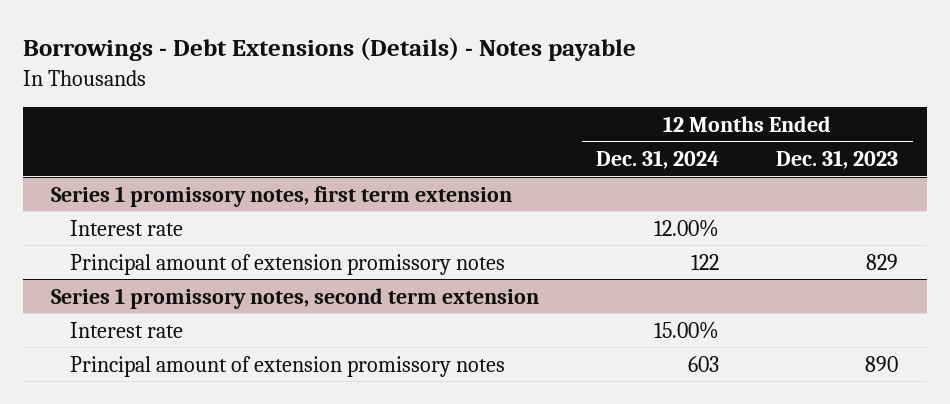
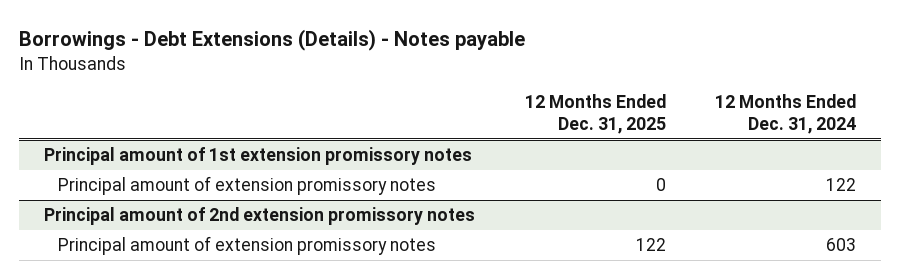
[776,150,899,170] Dec. 31, 2023 -> none
none -> [524,94,666,134] 12 Months Ended Dec. 31, 2025
[69,219,183,236] Interest rate -> none
[51,185,513,207] Series 1 promissory notes, first term extension -> [43,147,472,166] Principal amount of 1st extension promissory notes
[69,321,183,338] Interest rate -> none
[51,287,540,309] Series 1 promissory notes, second term extension -> [43,207,475,226] Principal amount of 2nd extension promissory notes

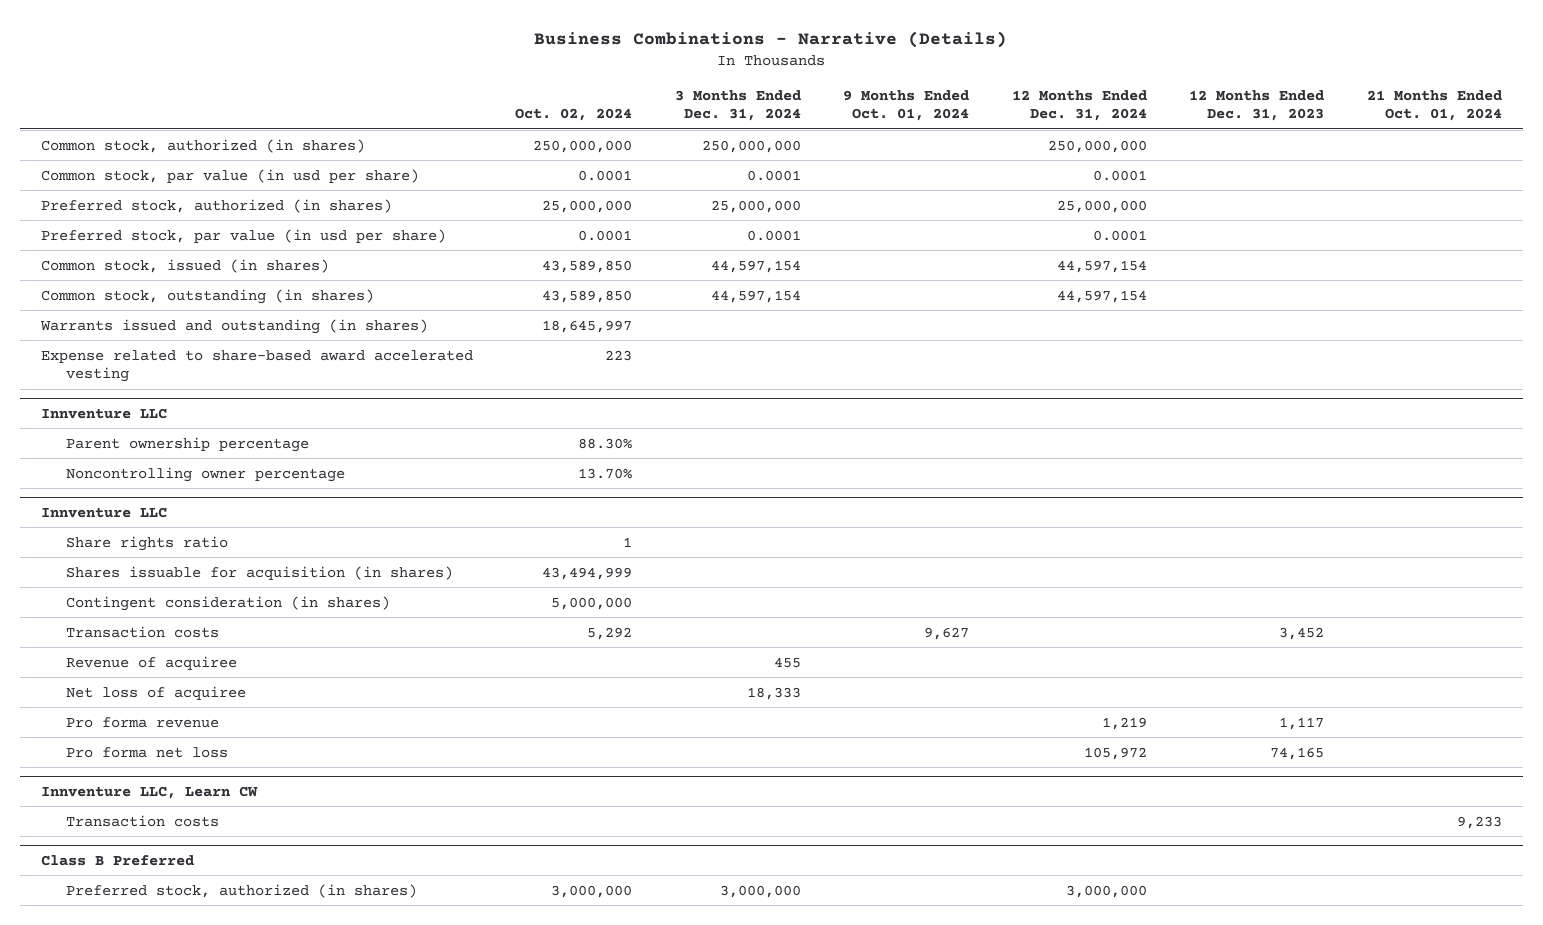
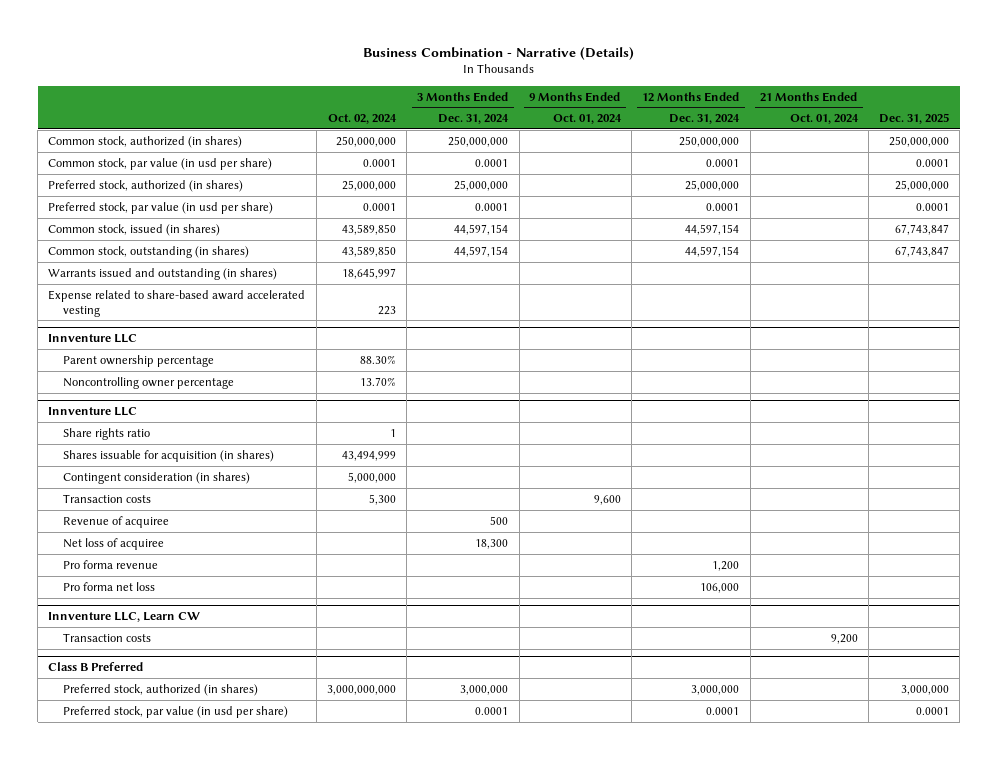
[534,30,1008,48] Business Combinations - Narrative (Details) -> [362,46,634,60] Business Combination - Narrative (Details)
[1189,89,1325,122] 12 Months Ended Dec. 31, 2023 -> none
none -> [879,113,950,125] Dec. 31, 2025
[587,626,633,640] 5,292 -> [368,493,396,505] 5,300
[924,626,970,640] 9,627 -> [593,494,621,505] 9,600
[773,656,801,668] 455 -> [490,515,509,525] 500
[746,686,801,700] 18,333 -> [475,538,509,549] 18,300
[1101,716,1147,730] 1,219 -> [712,560,740,571] 1,200
[1083,746,1147,760] 105,972 -> [700,582,740,593] 106,000
[1456,815,1502,829] 9,233 -> [830,633,858,644] 9,200
[551,884,633,898] 3,000,000 -> [326,684,396,695] 3,000,000,000
none -> [63,705,289,718] Preferred stock, par value (in usd per share)

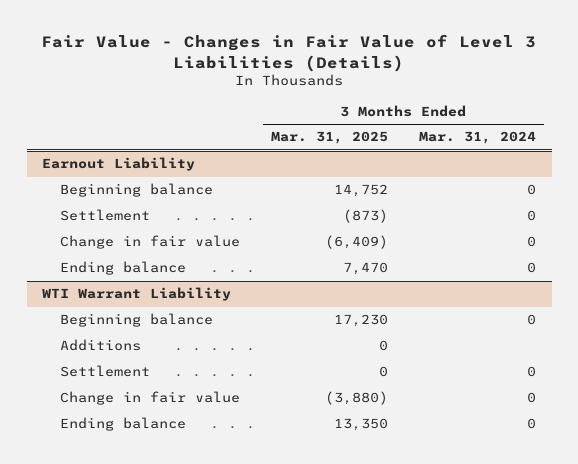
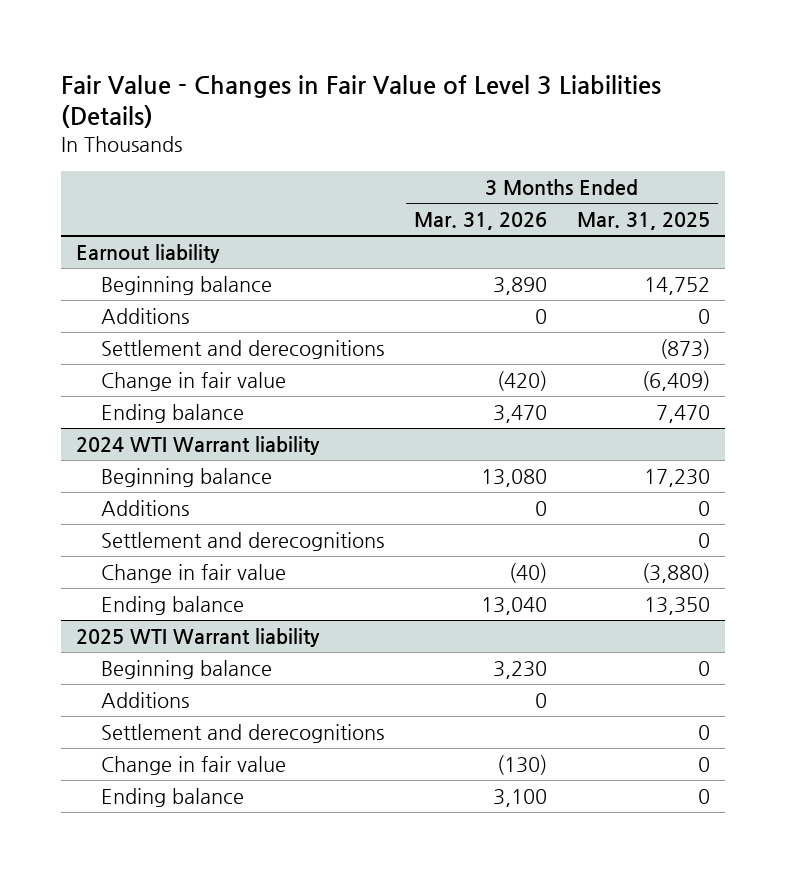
[418,131,536,145] Mar. 31, 2024 -> none
none -> [413,212,547,231] Mar. 31, 2026
[42,157,196,172] Earnout Liability -> [76,244,221,264] Earnout liability
none -> [100,308,189,325] Additions
[59,209,150,222] Settlement -> [100,340,384,360] Settlement and derecognitions
[42,287,232,302] WTI Warrant Liability -> [76,436,321,456] 2024 WTI Warrant liability
[59,365,150,378] Settlement -> [100,532,384,552] Settlement and derecognitions
none -> [76,628,321,648] 2025 WTI Warrant liability
none -> [100,660,272,680] Beginning balance
none -> [100,692,189,709] Additions
none -> [100,724,384,744] Settlement and derecognitions
none -> [100,756,286,776] Change in fair value
none -> [100,788,244,808] Ending balance

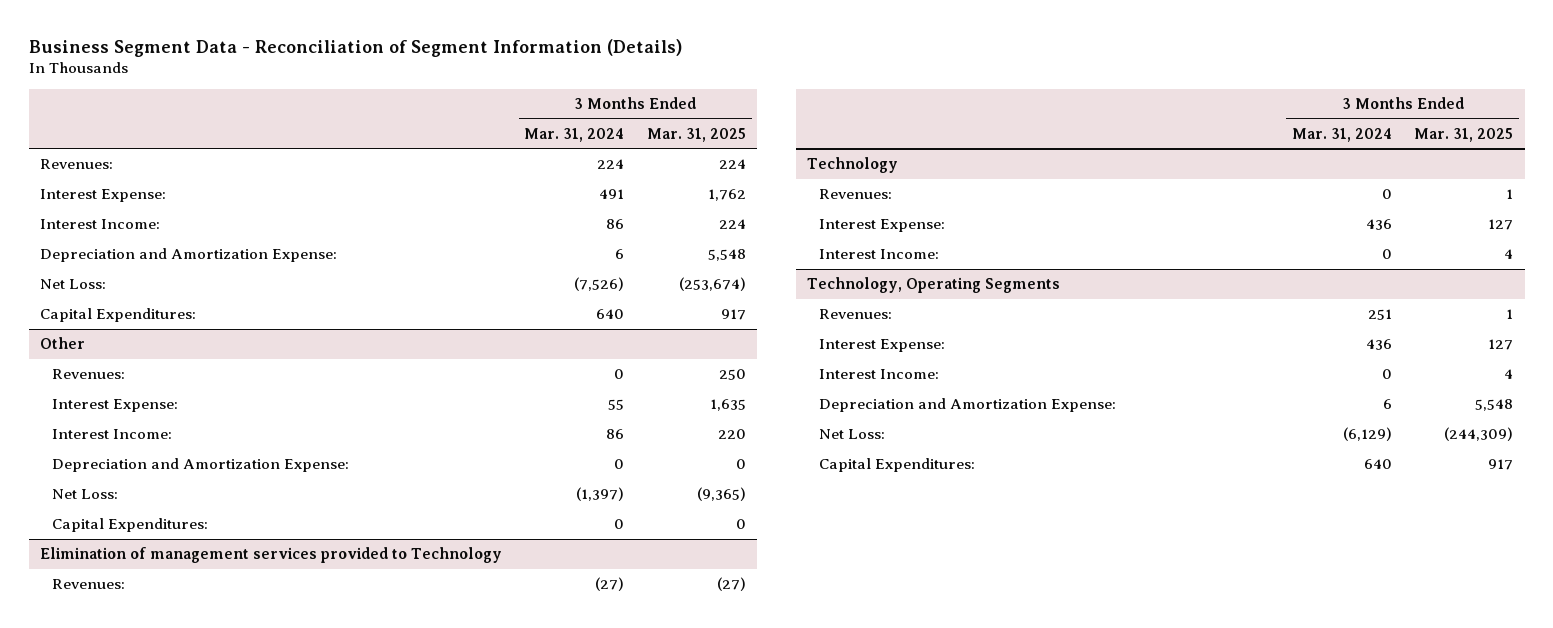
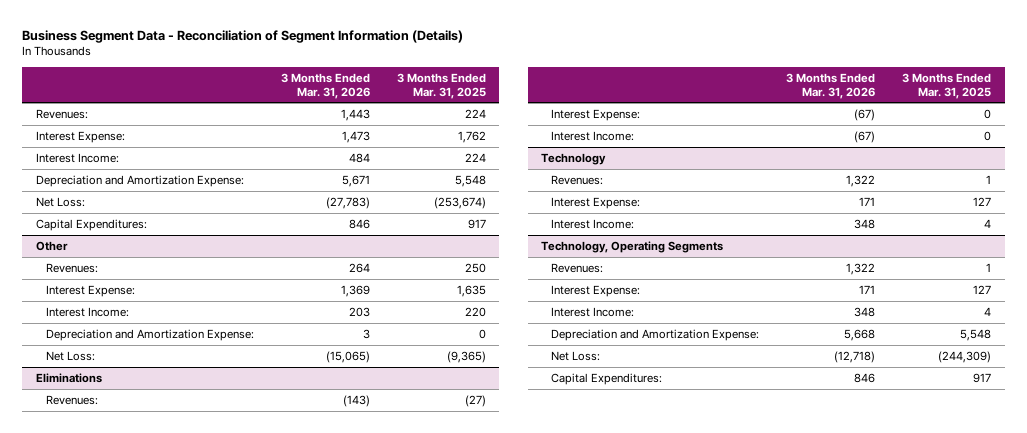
[524,127,625,142] Mar. 31, 2024 -> none
none -> [280,72,370,99] 3 Months Ended Mar. 31, 2026
[51,518,208,533] Capital Expenditures: -> none
[39,547,502,564] Elimination of management services provided to Technology -> [36,372,103,383] Eliminations
none -> [550,108,640,121] Interest Expense:
none -> [550,130,634,141] Interest Income:

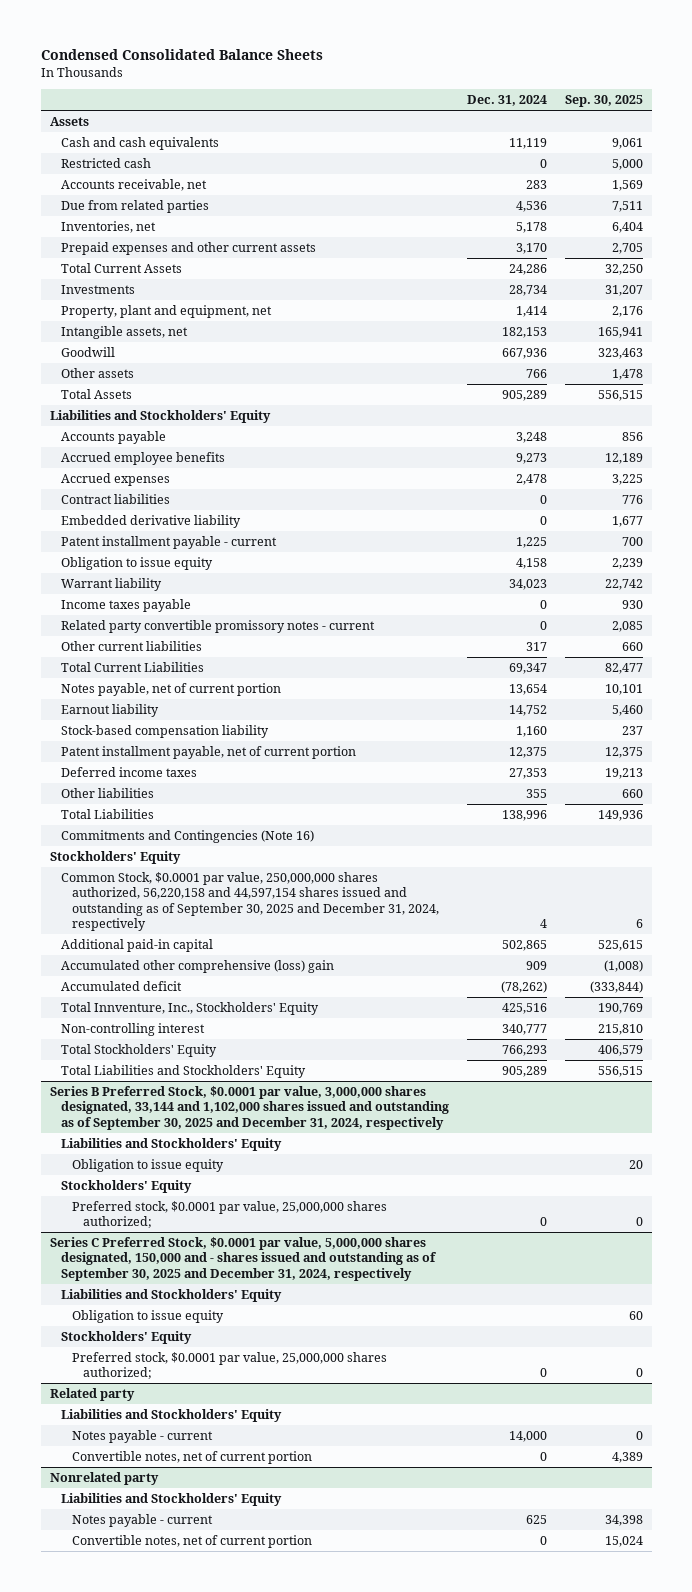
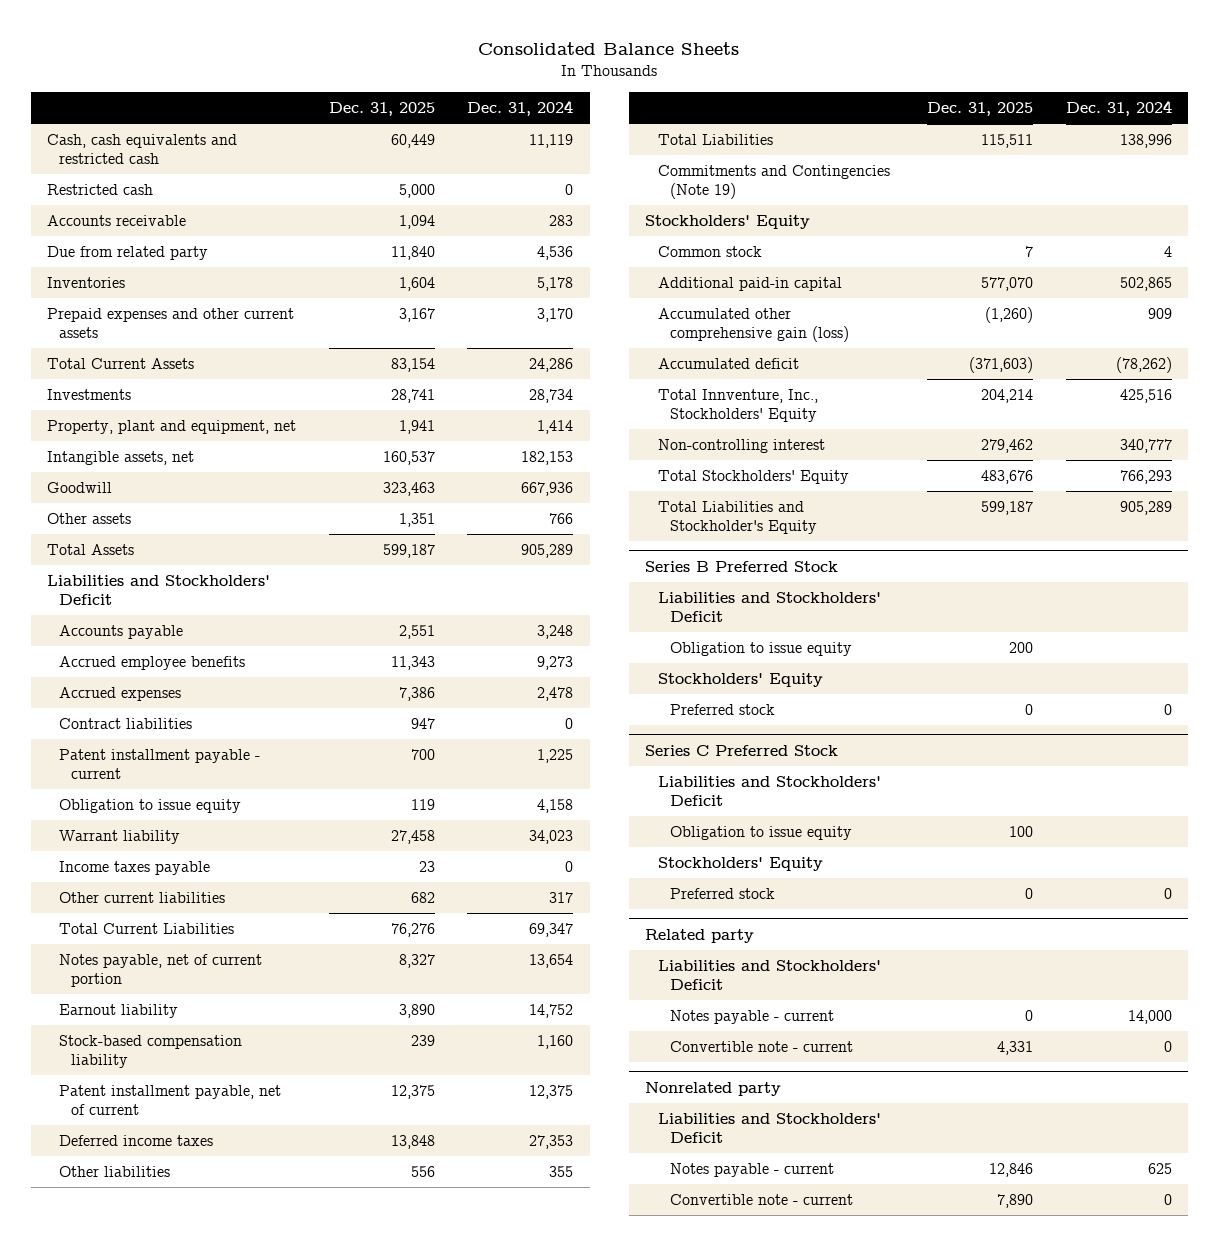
[40,48,323,60] Condensed Consolidated Balance Sheets -> [478,41,740,55] Consolidated Balance Sheets
[564,94,643,107] Sep. 30, 2025 -> none
none -> [328,101,435,116] Dec. 31, 2025
[49,116,89,126] Assets -> none
[60,136,219,150] Cash and cash equivalents -> [46,134,237,165] Cash, cash equivalents and restricted cash
[60,178,207,191] Accounts receivable, net -> [46,215,186,227] Accounts receivable
[60,199,209,213] Due from related parties -> [46,246,208,261] Due from related party
[60,220,156,233] Inventories, net -> [46,277,125,289] Inventories
[49,409,271,423] Liabilities and Stockholders' Equity -> [46,575,270,606] Liabilities and Stockholders' Deficit
[60,514,241,528] Embedded derivative liability -> none
[60,619,375,633] Related party convertible promissory notes - current -> none
[60,745,356,759] Patent installment payable, net of current portion -> [59,1085,282,1116] Patent installment payable, net of current
[60,829,314,843] Commitments and Contingencies (Note 16) -> [657,165,890,200] Commitments and Contingencies (Note 19)
[60,871,439,932] Common Stock, $0.0001 par value, 250,000,000 shares authorized, 56,220,158 and 44,597,154 shares issued and outstanding as of September 30, 2025 and December 31, 2024, respectively -> [657,246,762,258] Common stock
[60,959,334,973] Accumulated other comprehensive (loss) gain -> [657,308,849,343] Accumulated other comprehensive gain (loss)
[60,1064,306,1078] Total Liabilities and Stockholders' Equity -> [657,501,817,535] Total Liabilities and Stockholder's Equity
[49,1085,449,1130] Series B Preferred Stock, $0.0001 par value, 3,000,000 shares designated, 33,144 and 1,102,000 shares issued and outstanding as of September 30, 2025 and December 31, 2024, respectively -> [645,560,839,572] Series B Preferred Stock
[60,1137,282,1151] Liabilities and Stockholders' Equity -> [657,592,881,623] Liabilities and Stockholders' Deficit
[71,1200,387,1229] Preferred stock, $0.0001 par value, 25,000,000 shares authorized; -> [669,704,775,716] Preferred stock
[49,1236,437,1281] Series C Preferred Stock, $0.0001 par value, 5,000,000 shares designated, 150,000 and - shares issued and outstanding as of September 30, 2025 and December 31, 2024, respectively -> [645,744,839,756] Series C Preferred Stock
[60,1288,282,1302] Liabilities and Stockholders' Equity -> [657,776,881,807] Liabilities and Stockholders' Deficit
[71,1351,387,1380] Preferred stock, $0.0001 par value, 25,000,000 shares authorized; -> [669,888,775,900] Preferred stock
[60,1408,282,1422] Liabilities and Stockholders' Equity -> [657,960,881,991] Liabilities and Stockholders' Deficit
[71,1450,312,1464] Convertible notes, net of current portion -> none
none -> [669,1041,853,1053] Convertible note - current
[60,1492,282,1506] Liabilities and Stockholders' Equity -> [657,1113,881,1144] Liabilities and Stockholders' Deficit
[71,1534,312,1548] Convertible notes, net of current portion -> none
none -> [669,1194,853,1206] Convertible note - current

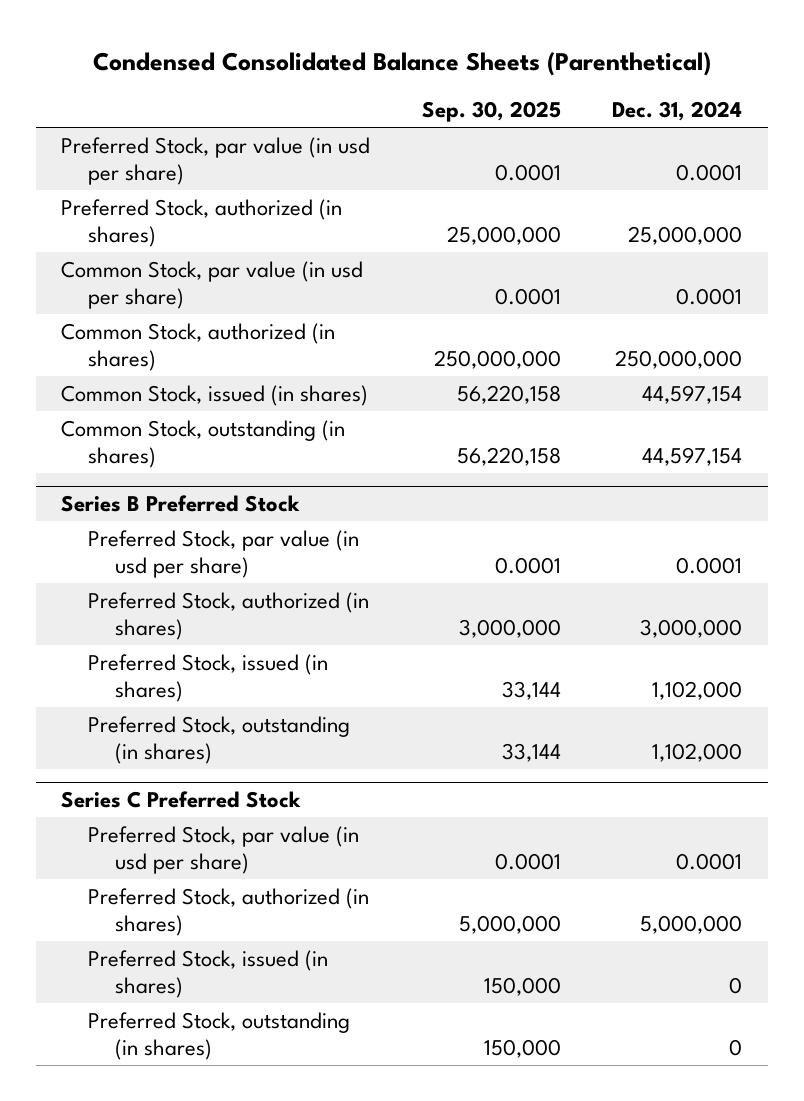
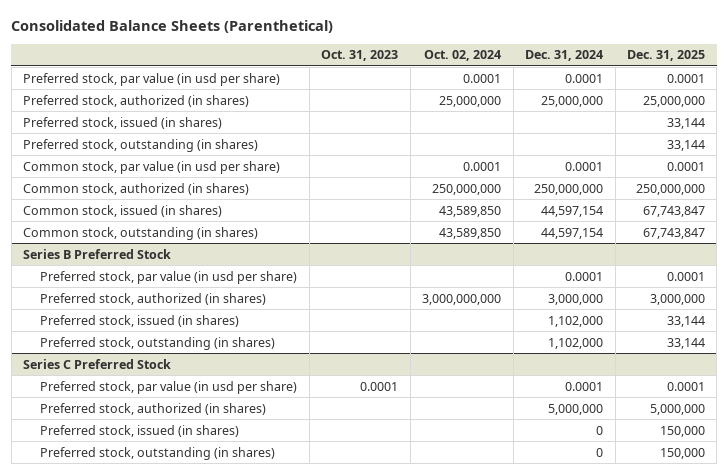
[92,52,711,77] Condensed Consolidated Balance Sheets (Parenthetical) -> [11,20,334,34] Consolidated Balance Sheets (Parenthetical)
[421,101,561,123] Sep. 30, 2025 -> none
none -> [321,50,399,62] Oct. 31, 2023
none -> [424,50,502,62] Oct. 02, 2024
none -> [627,50,706,62] Dec. 31, 2025
[61,136,371,186] Preferred Stock, par value (in usd per share) -> [23,72,281,86] Preferred stock, par value (in usd per share)
[61,198,343,248] Preferred Stock, authorized (in shares) -> [23,94,250,107] Preferred stock, authorized (in shares)
none -> [23,116,223,129] Preferred stock, issued (in shares)
none -> [23,138,259,152] Preferred stock, outstanding (in shares)
[61,260,364,310] Common Stock, par value (in usd per share) -> [23,160,281,174] Common stock, par value (in usd per share)
[61,322,336,372] Common Stock, authorized (in shares) -> [23,182,250,195] Common stock, authorized (in shares)
[61,384,369,406] Common Stock, issued (in shares) -> [23,204,223,217] Common stock, issued (in shares)
[61,419,346,469] Common Stock, outstanding (in shares) -> [23,226,259,240] Common stock, outstanding (in shares)
[88,529,360,579] Preferred Stock, par value (in usd per share) -> [40,270,298,284] Preferred stock, par value (in usd per share)
[88,591,370,641] Preferred Stock, authorized (in shares) -> [40,292,267,305] Preferred stock, authorized (in shares)
[88,653,329,703] Preferred Stock, issued (in shares) -> [40,314,240,327] Preferred stock, issued (in shares)
[88,715,351,765] Preferred Stock, outstanding (in shares) -> [40,336,276,350] Preferred stock, outstanding (in shares)
[88,825,360,875] Preferred Stock, par value (in usd per share) -> [40,380,298,394] Preferred stock, par value (in usd per share)
[88,887,370,937] Preferred Stock, authorized (in shares) -> [40,402,267,415] Preferred stock, authorized (in shares)
[88,949,329,999] Preferred Stock, issued (in shares) -> [40,424,240,437] Preferred stock, issued (in shares)
[88,1011,351,1061] Preferred Stock, outstanding (in shares) -> [40,446,276,460] Preferred stock, outstanding (in shares)

